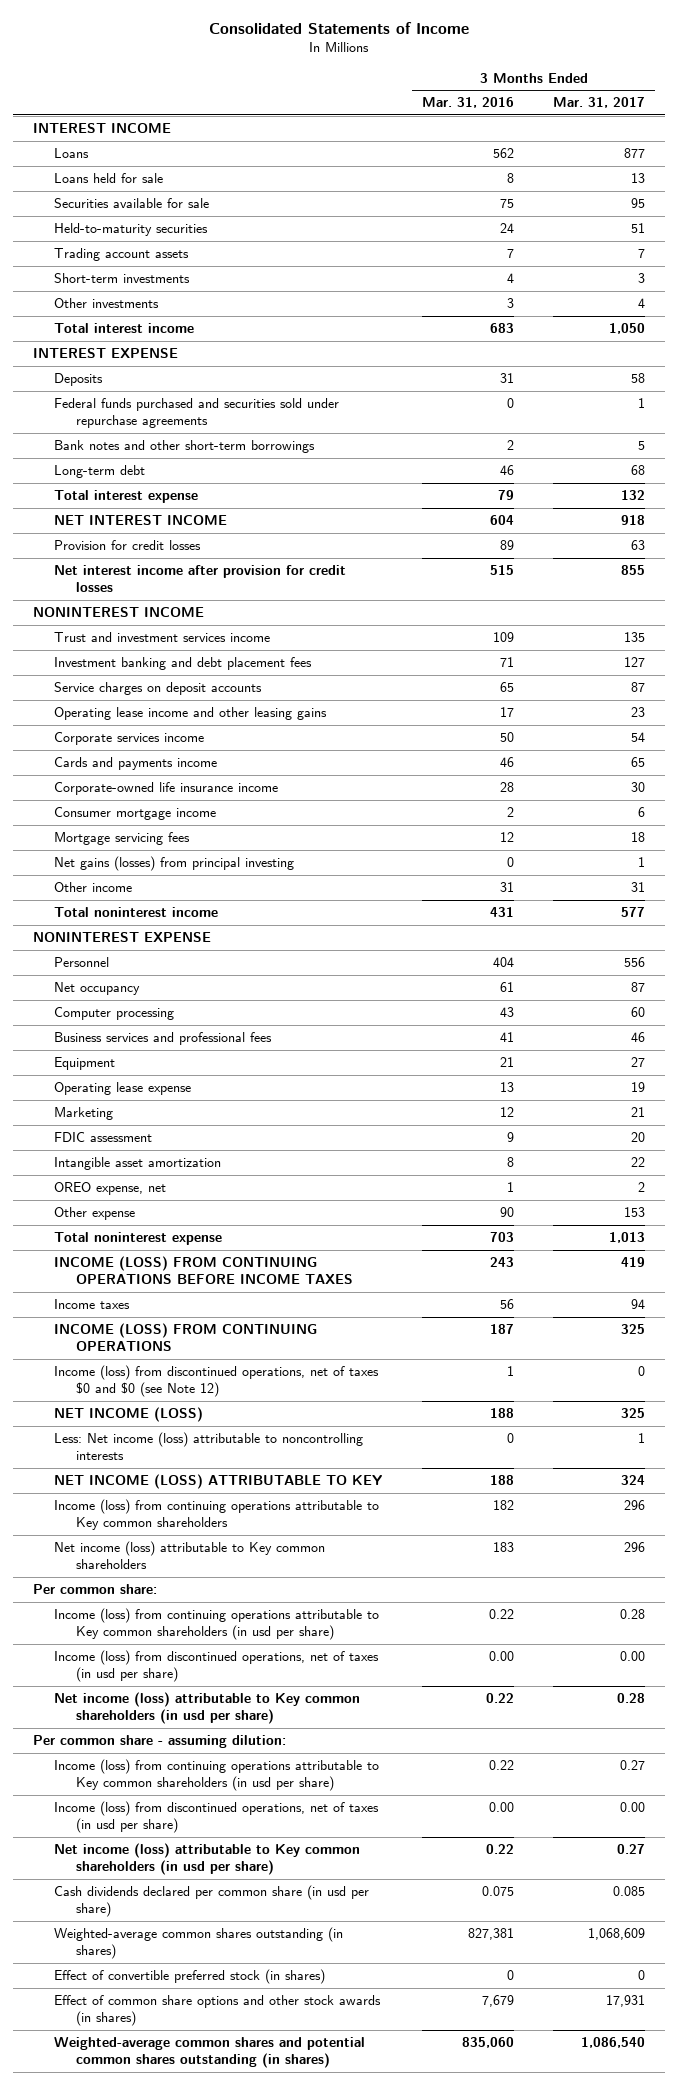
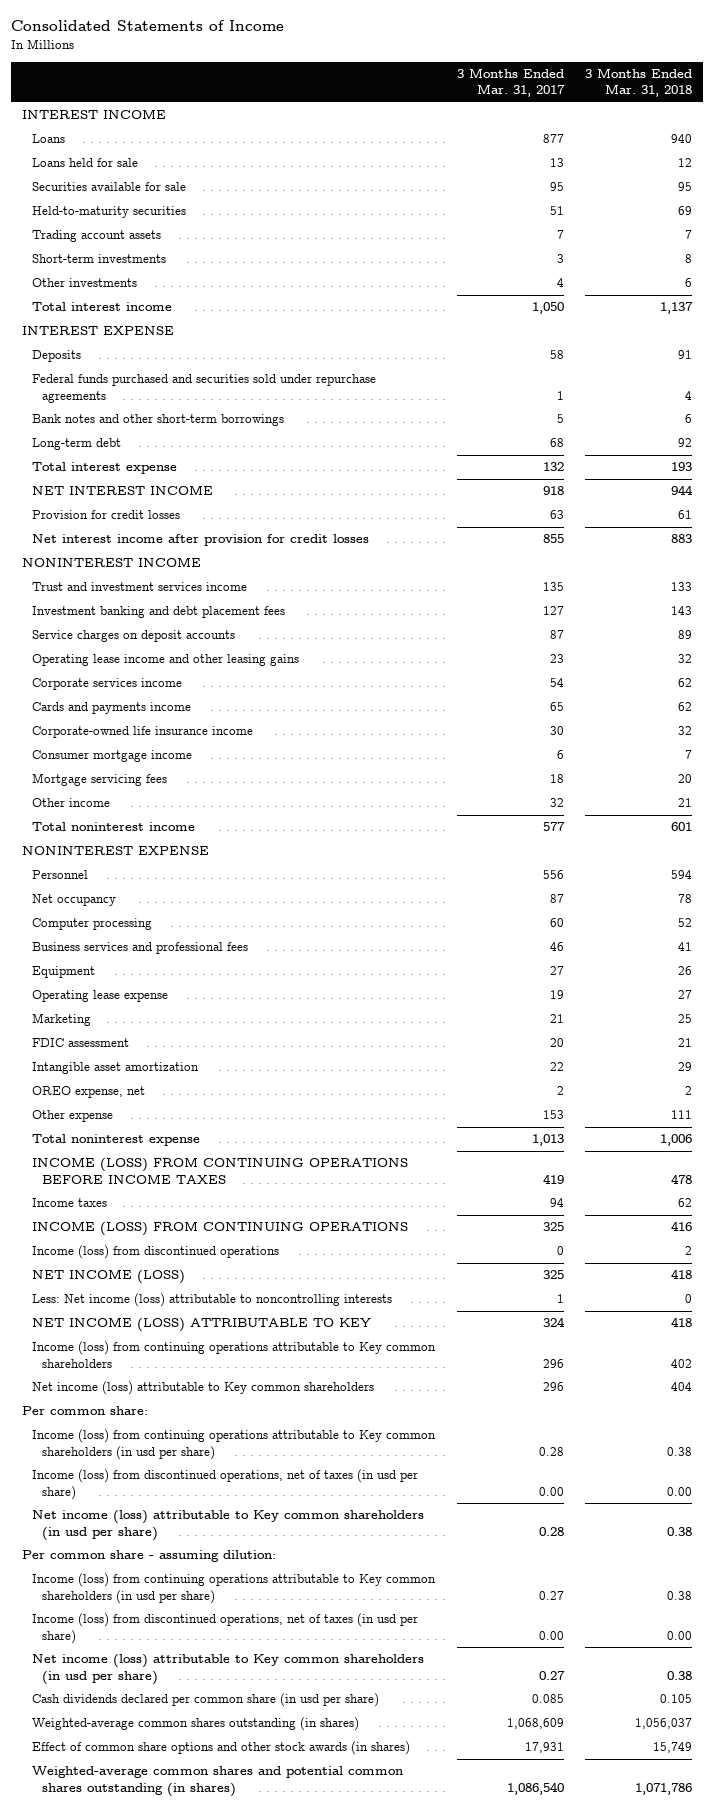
[421,97,514,109] Mar. 31, 2016 -> none
none -> [585,67,693,98] 3 Months Ended Mar. 31, 2018
[54,856,295,872] Net gains (losses) from principal investing -> none
[631,882,646,893] 31 -> [549,798,564,808] 32
[54,1365,380,1398] Income (loss) from discontinued operations, net of taxes $0 and $0 (see Note 12) -> [32,1245,280,1260] Income (loss) from discontinued operations
[54,1969,326,1985] Effect of convertible preferred stock (in shares) -> none

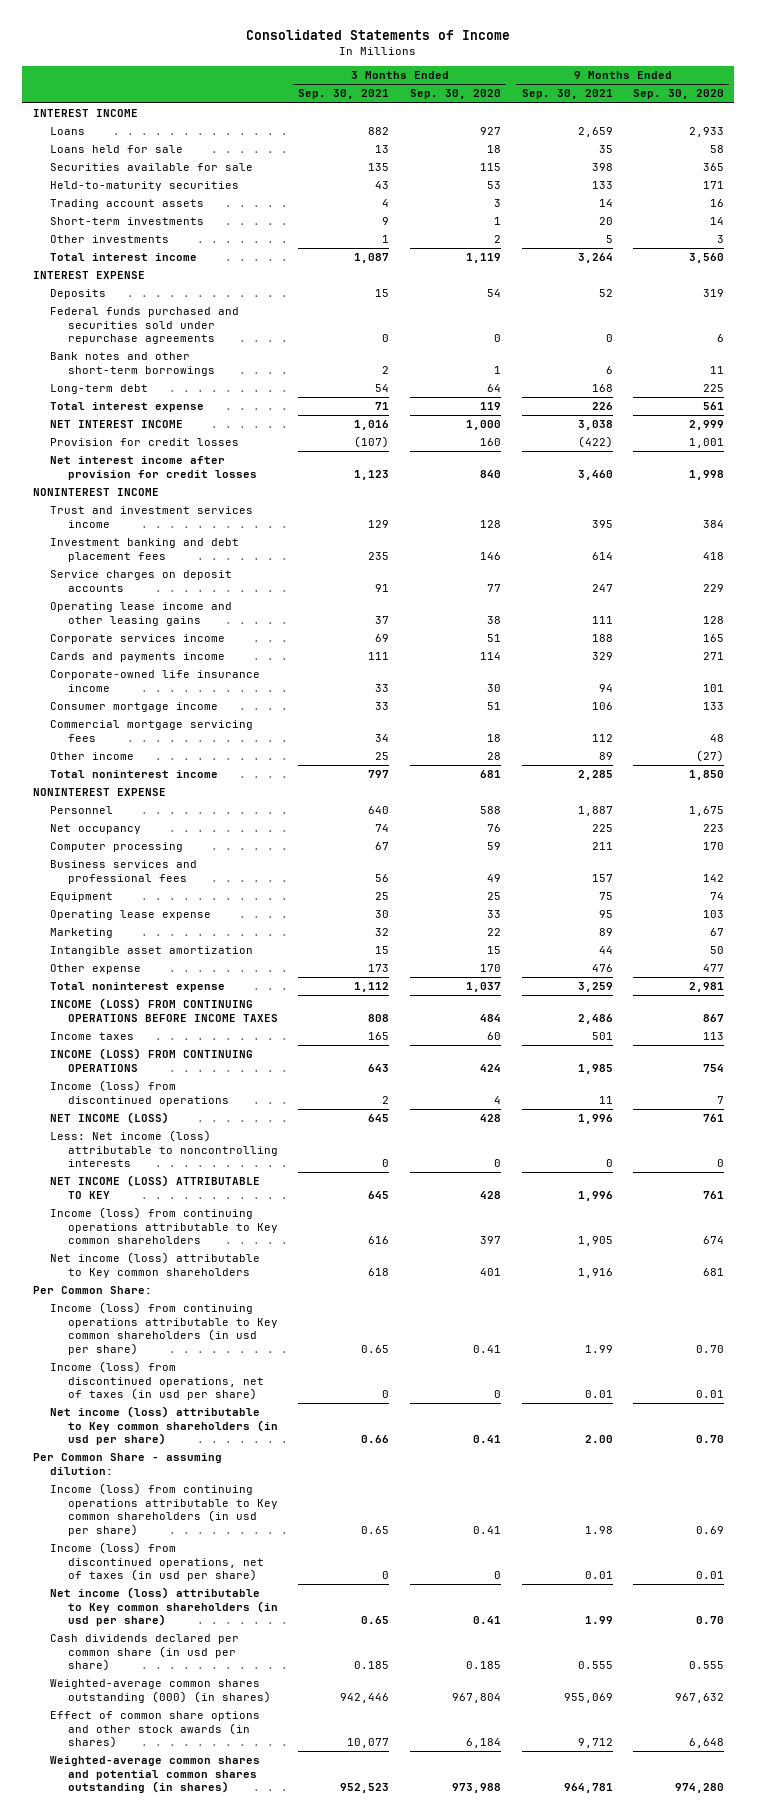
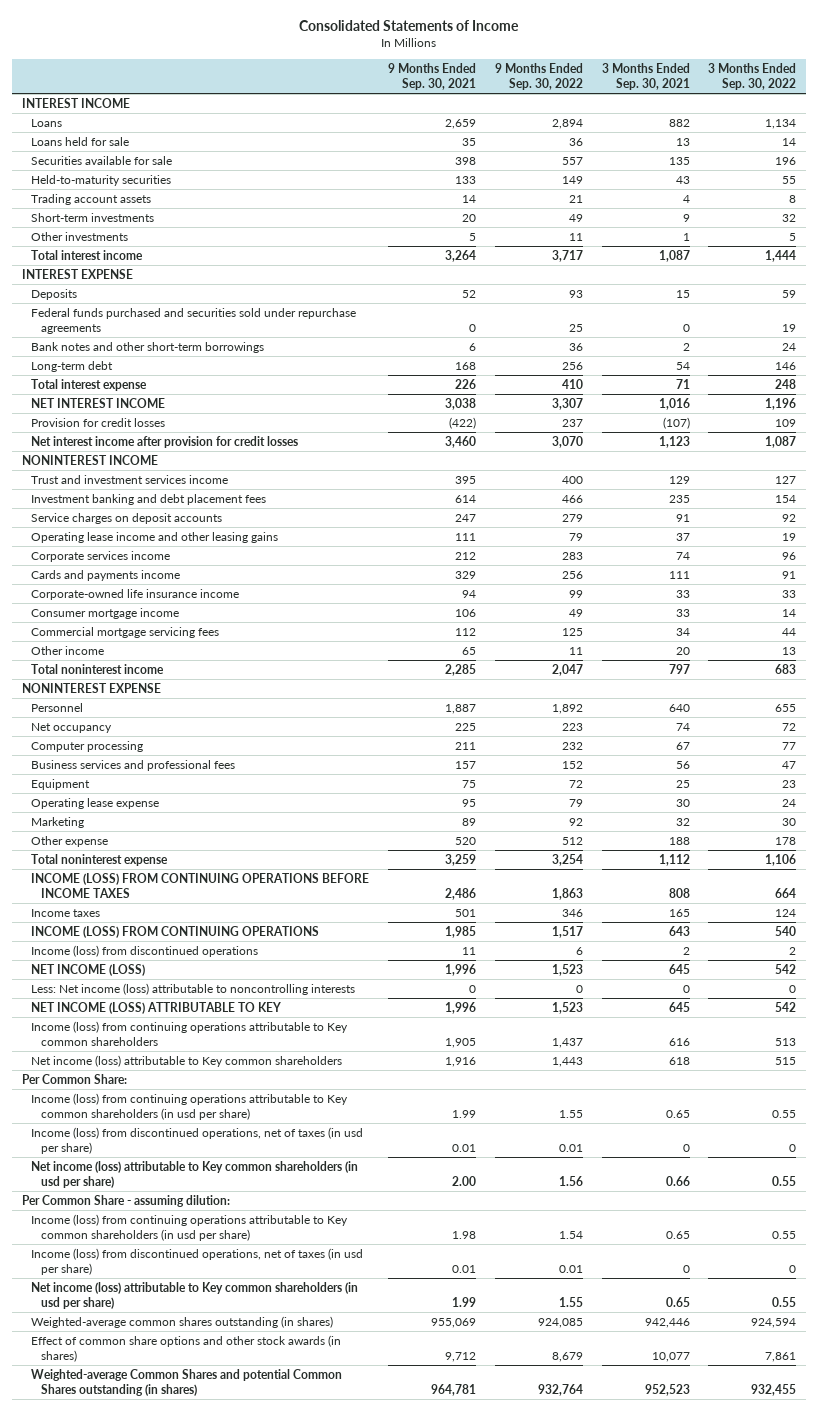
[409,89,501,100] Sep. 30, 2020 -> none
[633,89,725,100] Sep. 30, 2020 -> none
none -> [494,63,583,90] 9 Months Ended Sep. 30, 2022
none -> [708,63,797,90] 3 Months Ended Sep. 30, 2022
[375,634,390,643] 69 -> [675,552,690,561] 74
[591,634,613,643] 188 -> [455,552,477,561] 212
[375,752,390,761] 25 -> [675,647,690,656] 20
[598,752,613,761] 89 -> [462,647,477,656] 65
[50,946,254,957] Intangible asset amortization -> none
[368,964,390,973] 173 -> [668,837,690,846] 188
[591,964,613,973] 476 -> [455,837,477,846] 520
[50,1634,240,1672] Cash dividends declared per common share (in usd per share) -> none
[50,1679,271,1703] Weighted-average common shares outstanding (000) (in shares) -> [31,1316,334,1329] Weighted-average common shares outstanding (in shares)
[50,1756,261,1794] Weighted-average common shares and potential common shares outstanding (in shares) -> [31,1369,343,1396] Weighted-average Common Shares and potential Common Shares outstanding (in shares)

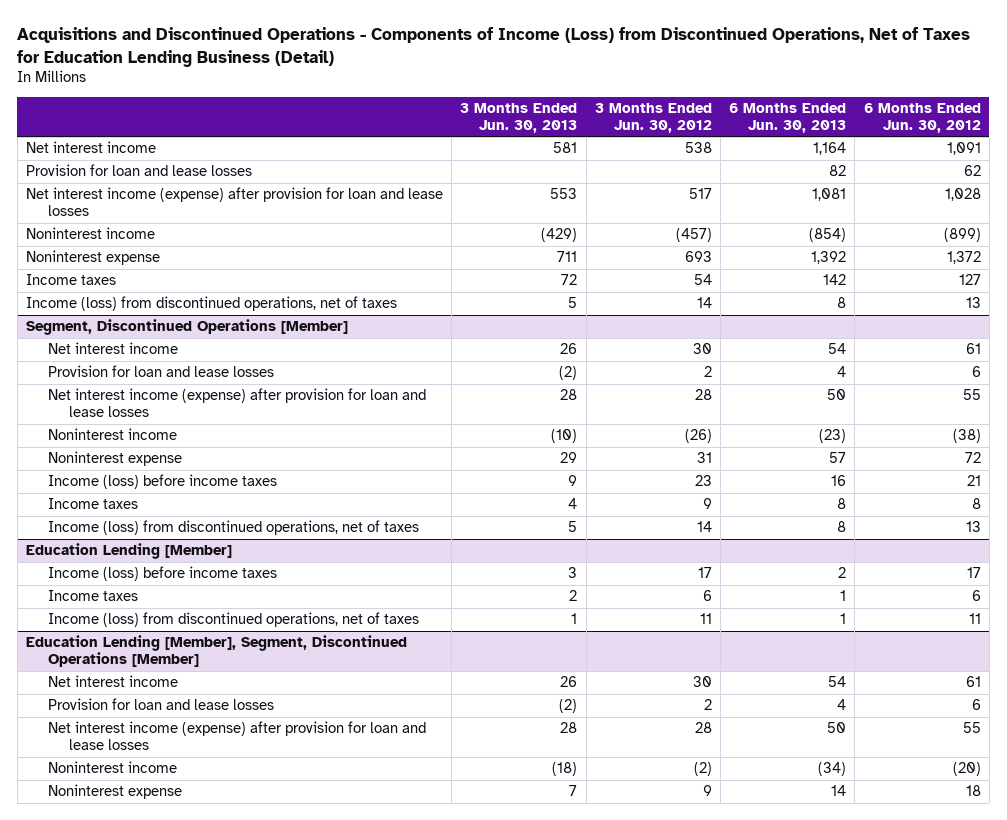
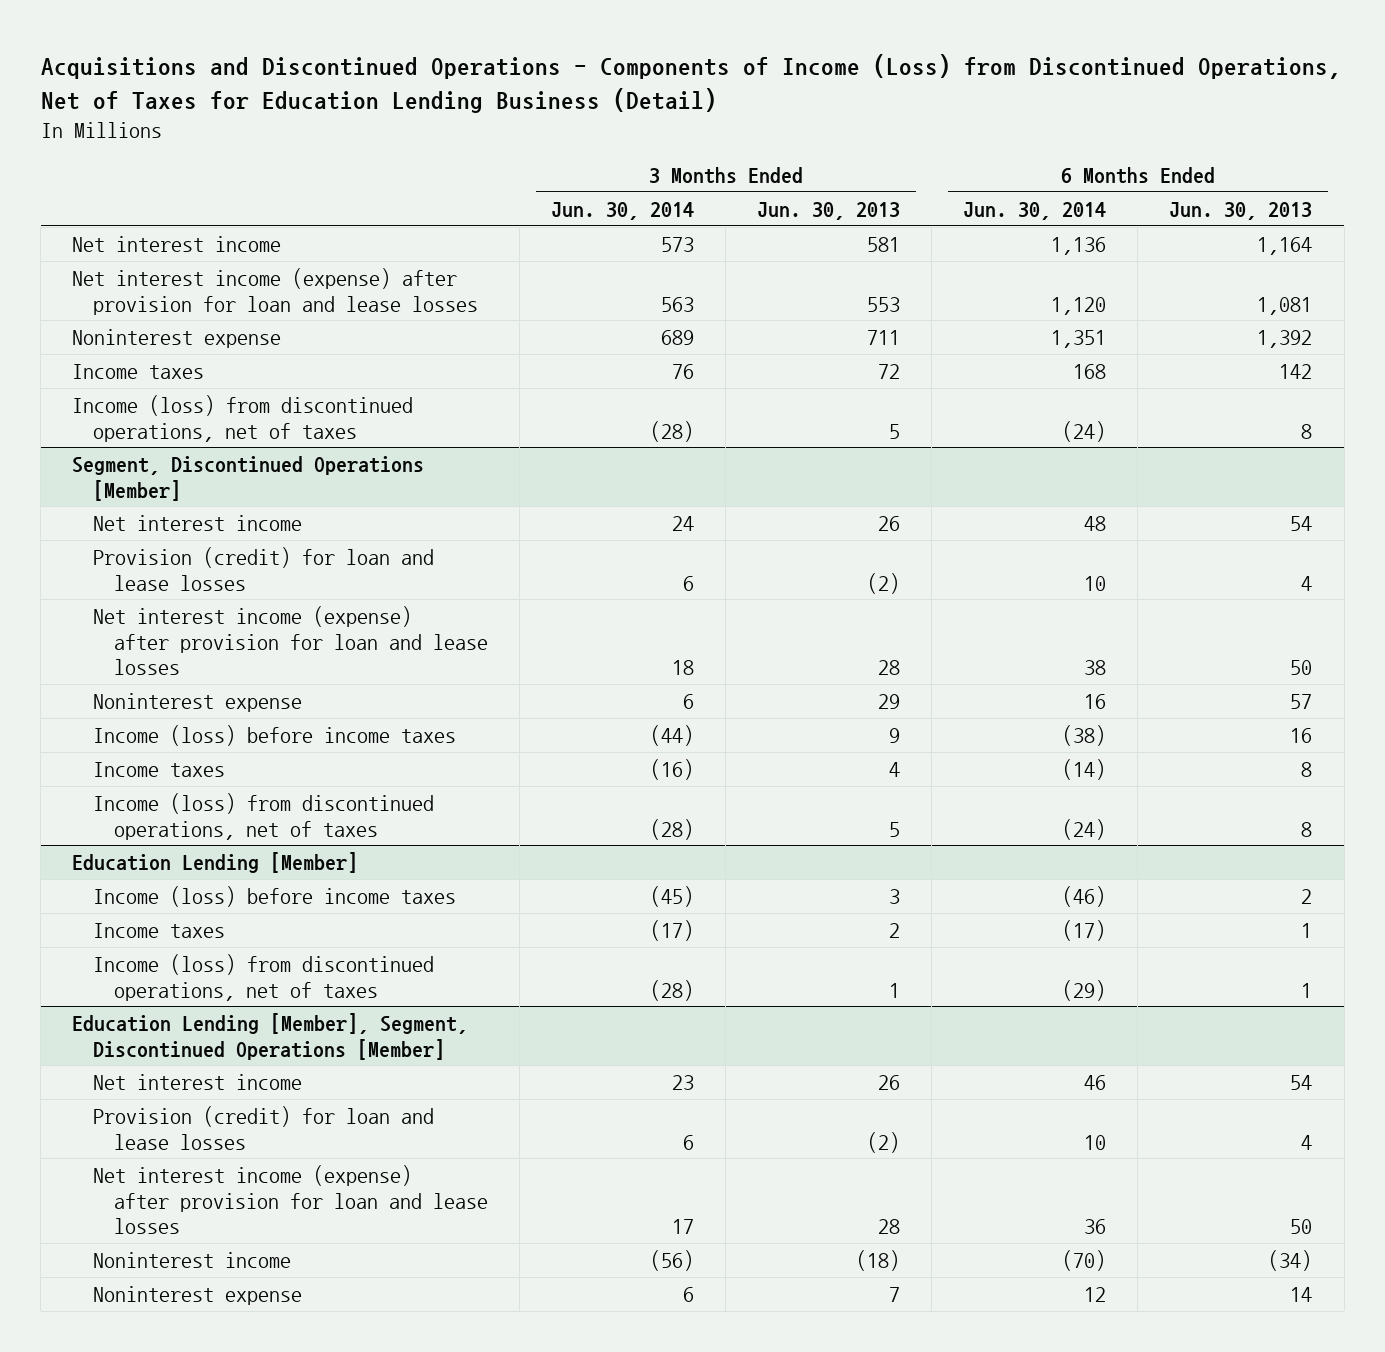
[594,102,712,133] 3 Months Ended Jun. 30, 2012 -> none
[863,102,981,133] 6 Months Ended Jun. 30, 2012 -> none
none -> [551,201,695,220] Jun. 30, 2014
none -> [963,201,1107,220] Jun. 30, 2014
[25,164,252,177] Provision for loan and lease losses -> none
[25,227,155,240] Noninterest income -> none
[47,365,274,378] Provision for loan and lease losses -> [93,546,435,591] Provision (credit) for loan and lease losses
[47,428,177,441] Noninterest income -> none
[47,698,274,711] Provision for loan and lease losses -> [93,1105,435,1150] Provision (credit) for loan and lease losses

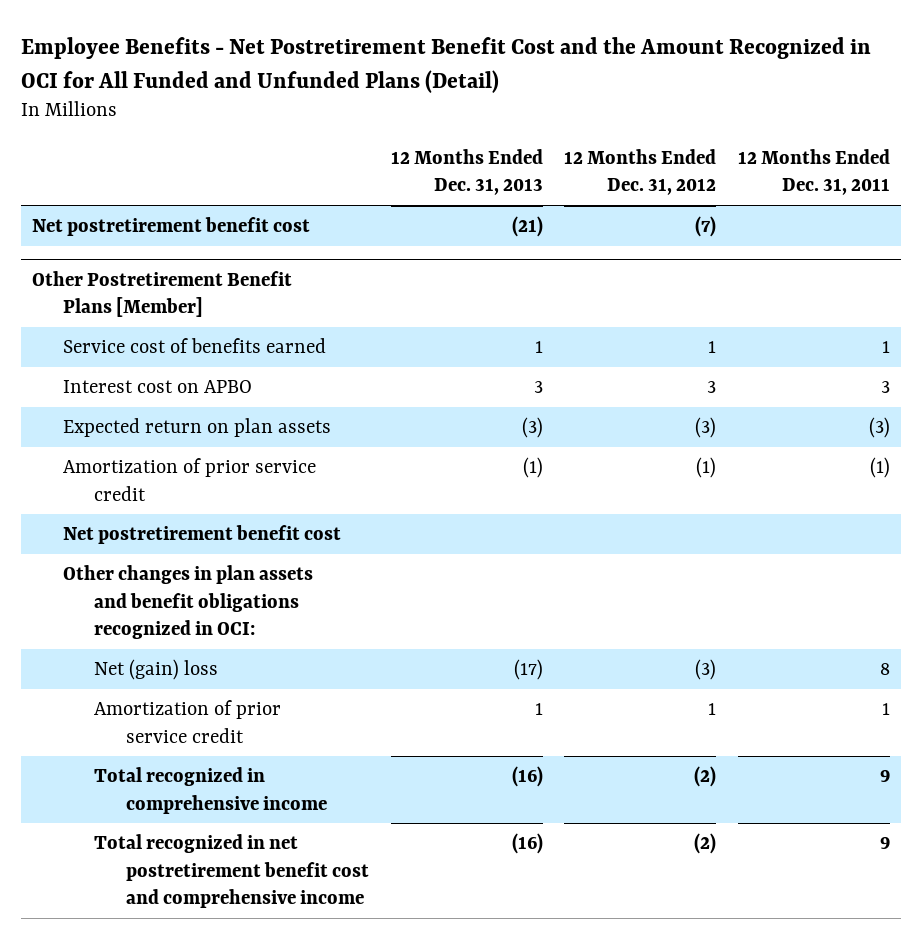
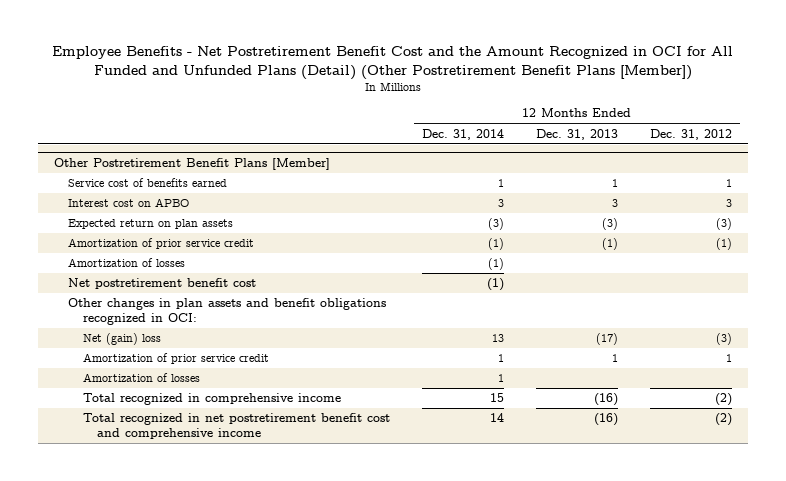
[21,37,872,93] Employee Benefits - Net Postretirement Benefit Cost and the Amount Recognized in OCI for All Funded and Unfunded Plans (Detail) -> [51,46,733,80] Employee Benefits - Net Postretirement Benefit Cost and the Amount Recognized in OCI for All Funded and Unfunded Plans (Detail) (Other Postretirement Benefit Plans [Member])
[738,148,891,196] 12 Months Ended Dec. 31, 2011 -> none
none -> [421,128,504,140] Dec. 31, 2014
[32,217,311,237] Net postretirement benefit cost -> none
none -> [68,258,186,268] Amortization of losses
none -> [82,373,200,383] Amortization of losses

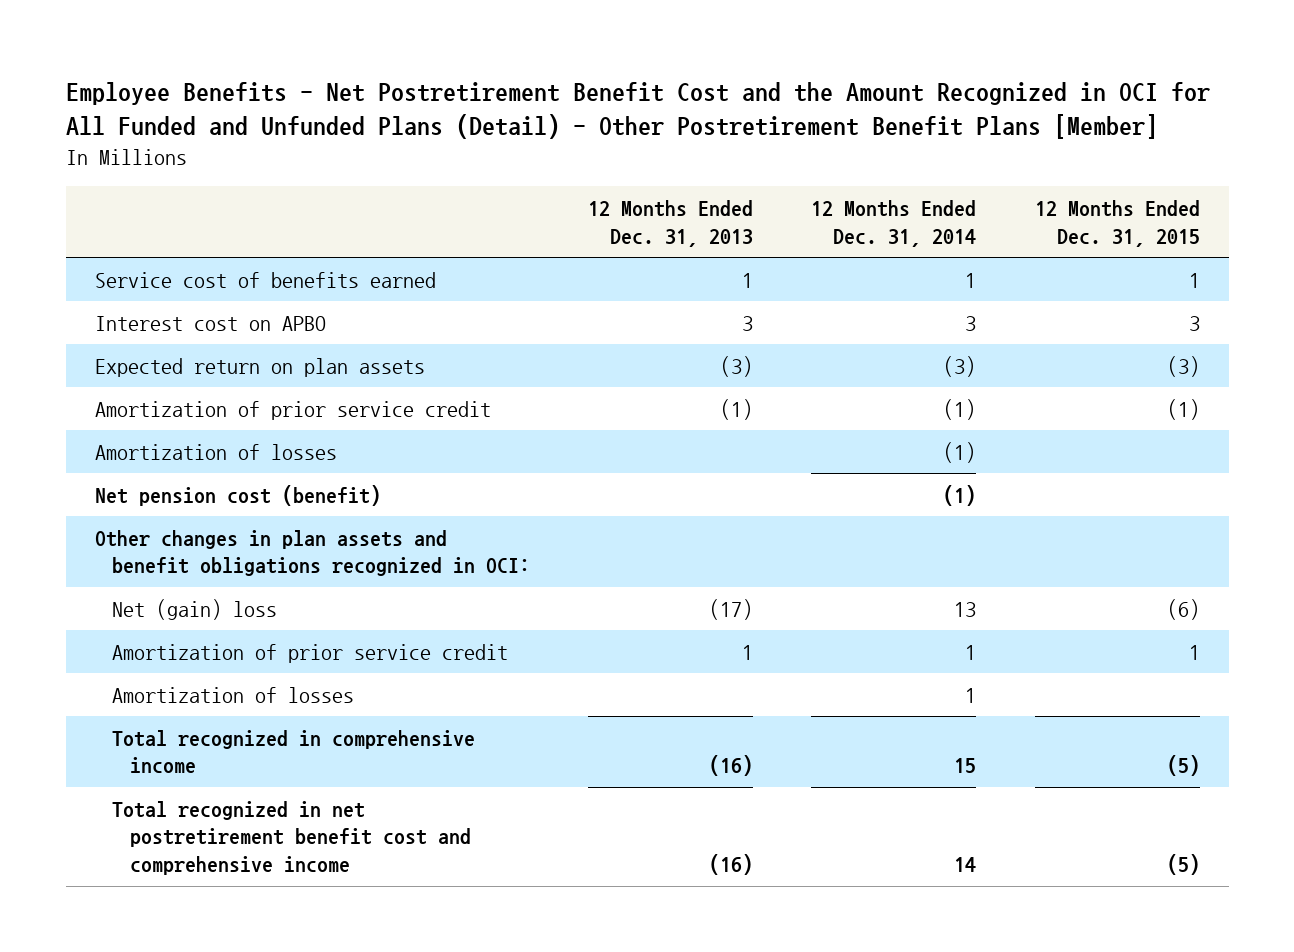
[51,46,733,80] Employee Benefits - Net Postretirement Benefit Cost and the Amount Recognized in OCI for All Funded and Unfunded Plans (Detail) (Other Postretirement Benefit Plans [Member]) -> [65,82,1210,140] Employee Benefits - Net Postretirement Benefit Cost and the Amount Recognized in OCI for All Funded and Unfunded Plans (Detail) - Other Postretirement Benefit Plans [Member]
[650,128,733,140] Dec. 31, 2012 -> none
none -> [1034,199,1200,247] 12 Months Ended Dec. 31, 2015
[53,157,330,170] Other Postretirement Benefit Plans [Member] -> none
[68,278,257,290] Net postretirement benefit cost -> [94,484,381,506] Net pension cost (benefit)

